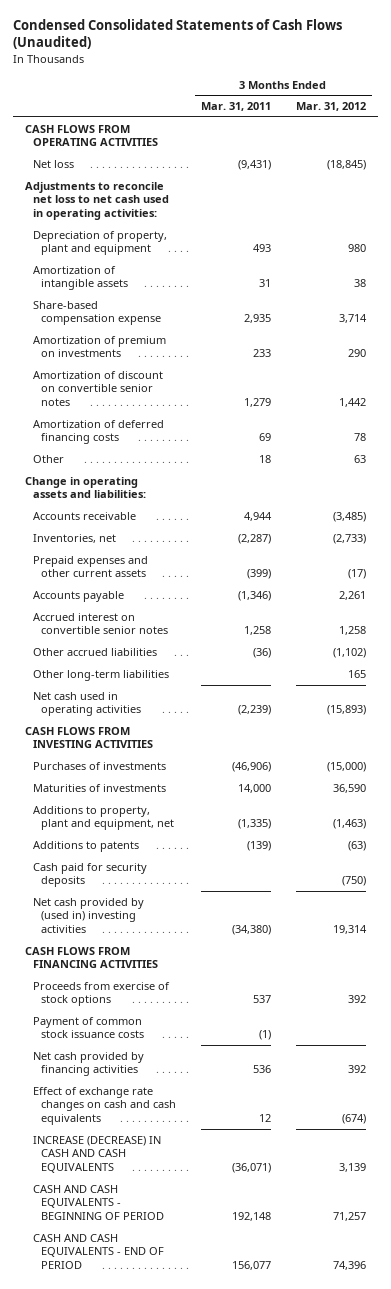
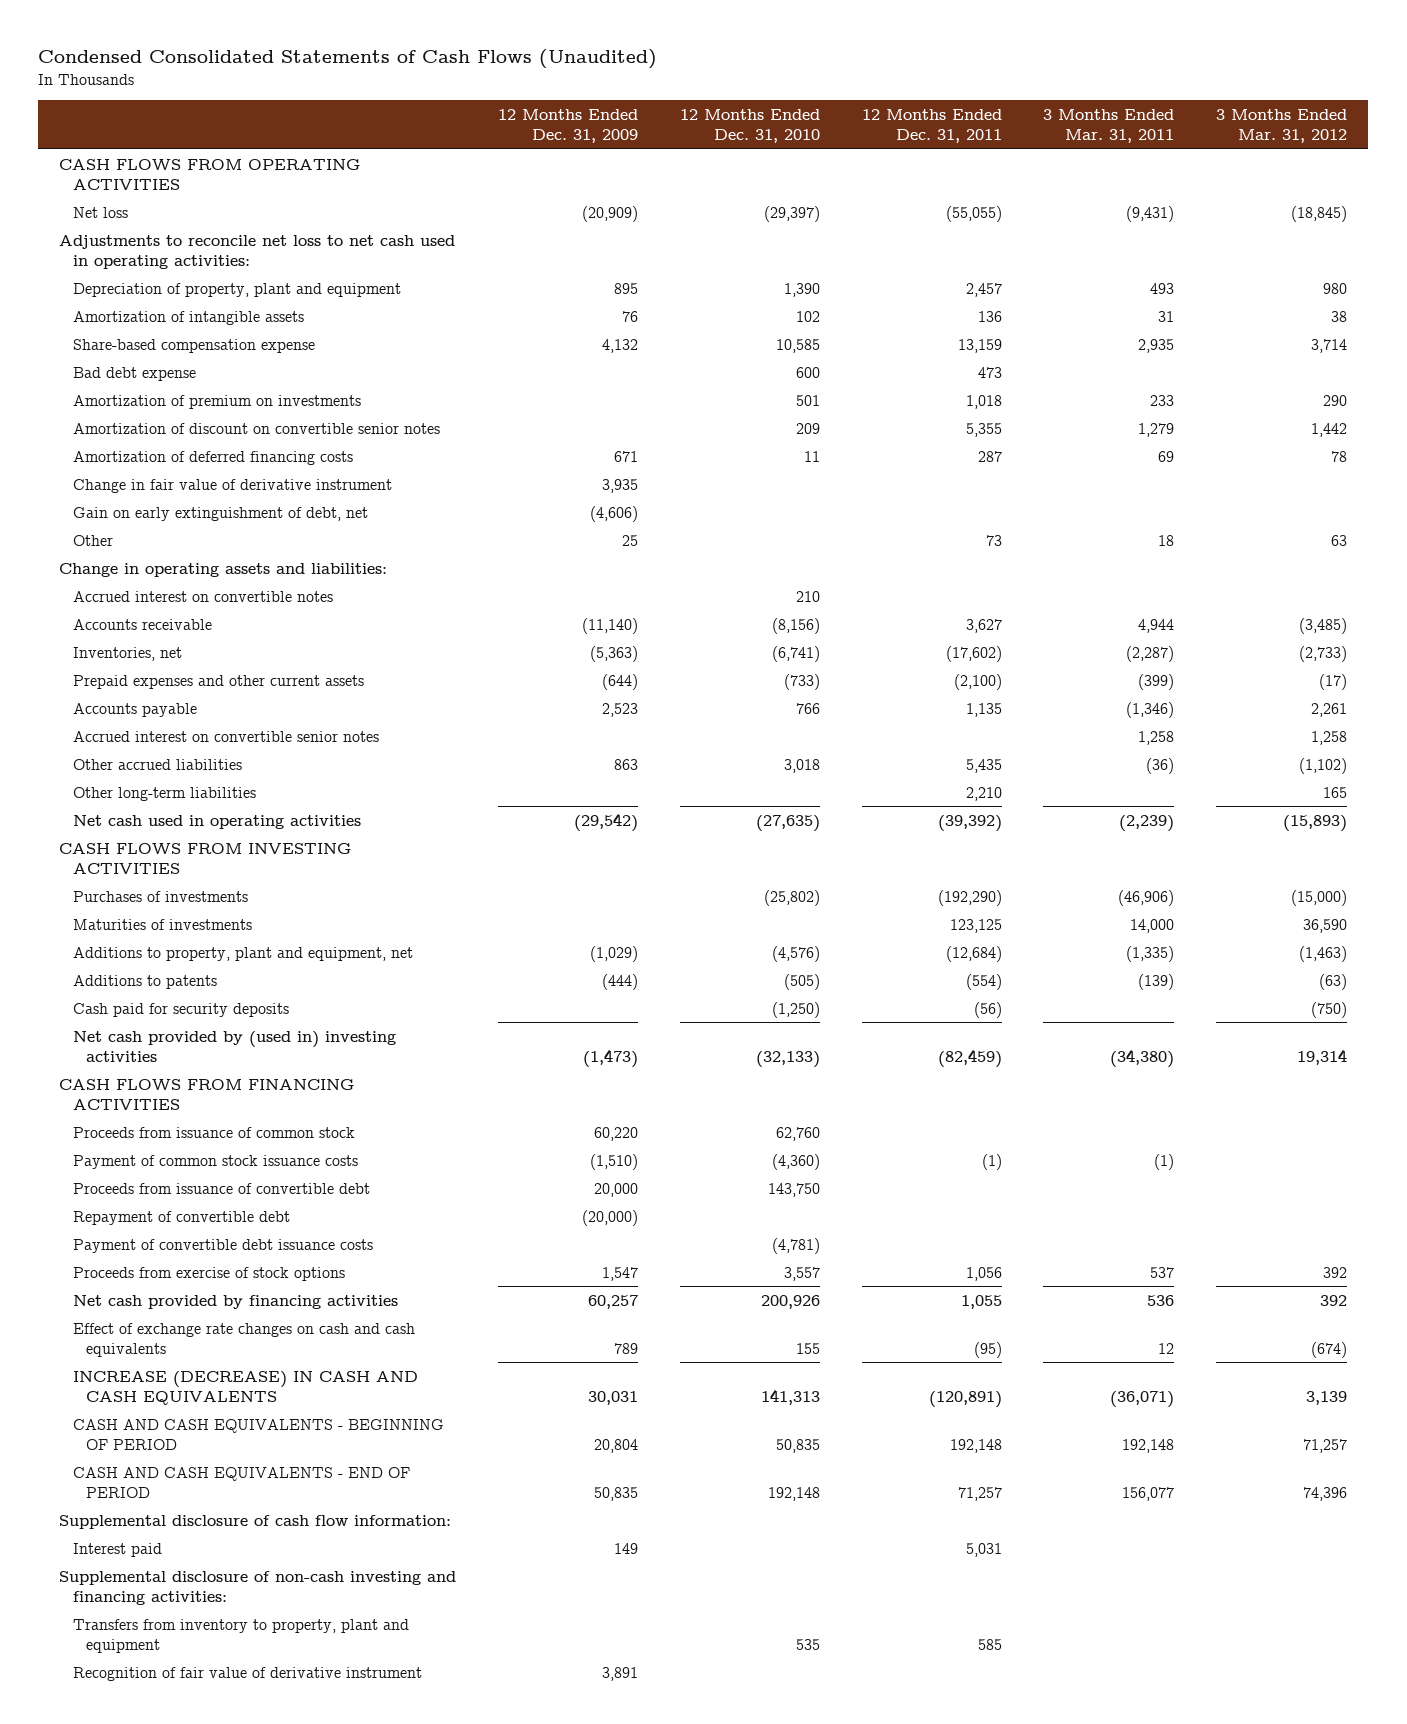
none -> [498,108,639,143] 12 Months Ended Dec. 31, 2009
none -> [679,108,820,143] 12 Months Ended Dec. 31, 2010
none -> [861,108,1002,143] 12 Months Ended Dec. 31, 2011
none -> [72,366,196,381] Bad debt expense
none -> [72,478,392,493] Change in fair value of derivative instrument
none -> [72,506,368,521] Gain on early extinguishment of debt, net
none -> [72,590,333,602] Accrued interest on convertible notes
none -> [72,1126,355,1138] Proceeds from issuance of common stock
none -> [72,1182,370,1194] Proceeds from issuance of convertible debt
none -> [72,1210,290,1225] Repayment of convertible debt
none -> [72,1238,373,1253] Payment of convertible debt issuance costs
[33,981,171,1007] Proceeds from exercise of stock options -> [72,1266,345,1281] Proceeds from exercise of stock options
none -> [59,1514,452,1529] Supplemental disclosure of cash flow information:
none -> [72,1542,162,1557] Interest paid
none -> [59,1570,457,1605] Supplemental disclosure of non-cash investing and financing activities:
none -> [72,1618,409,1653] Transfers from inventory to property, plant and equipment
none -> [72,1666,422,1681] Recognition of fair value of derivative instrument

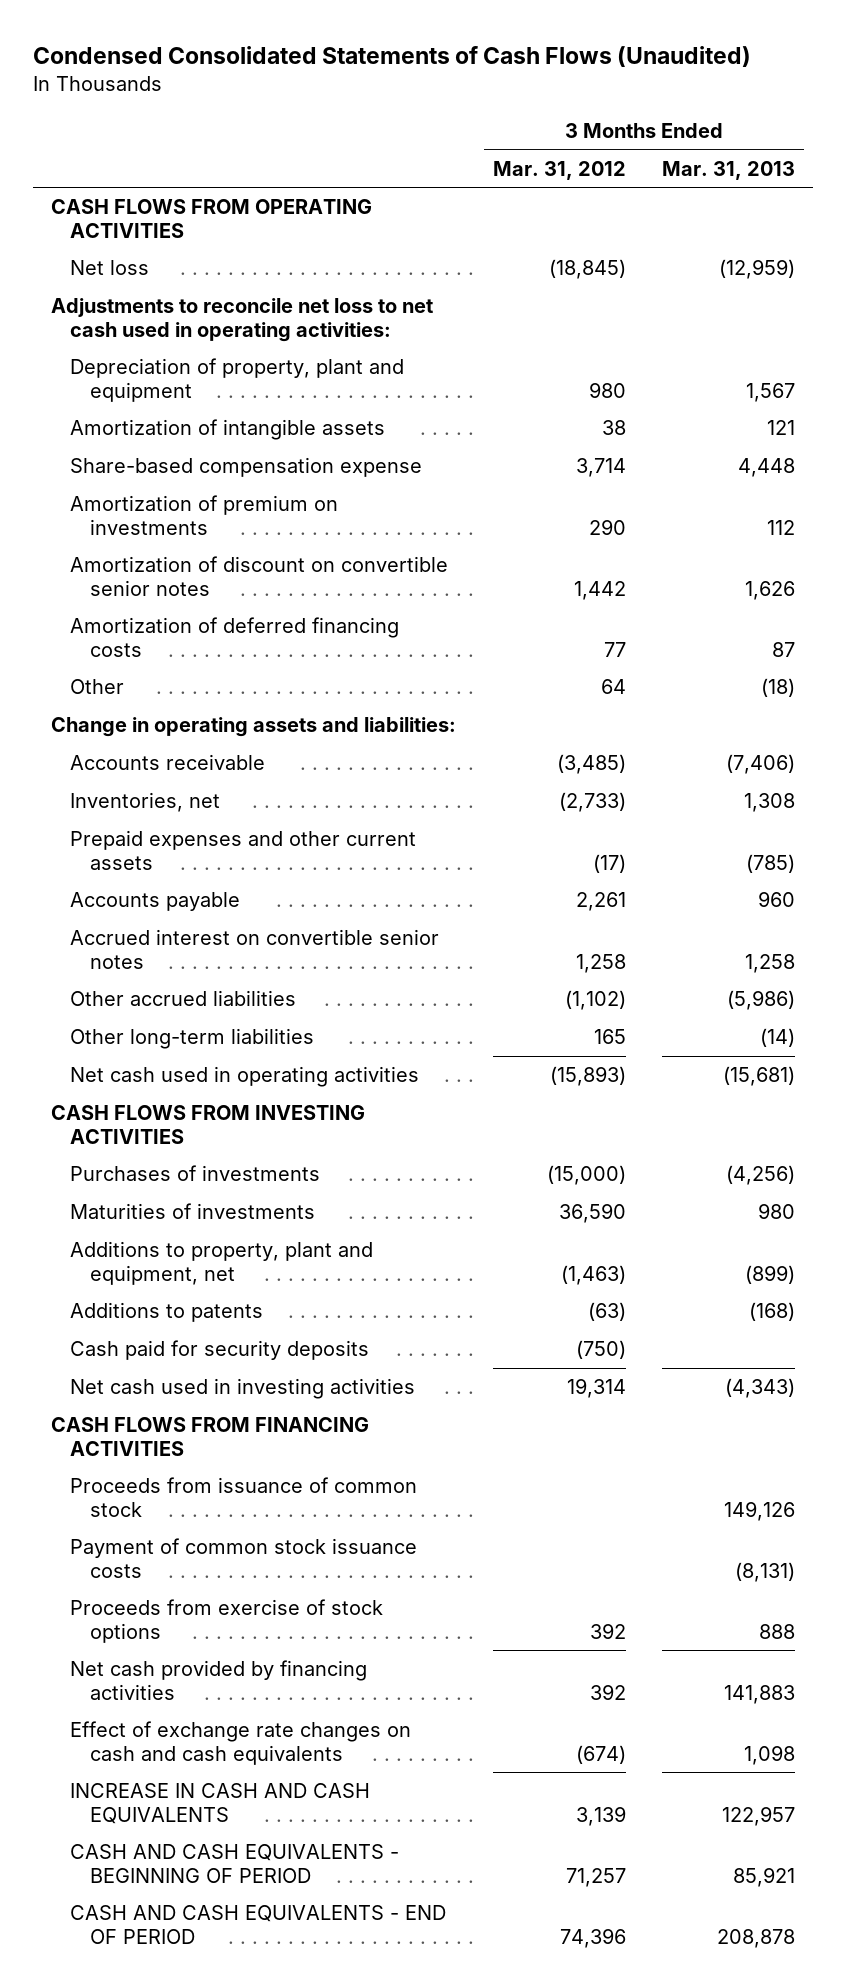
[498,108,639,143] 12 Months Ended Dec. 31, 2009 -> none
[679,108,820,143] 12 Months Ended Dec. 31, 2010 -> none
[861,108,1002,143] 12 Months Ended Dec. 31, 2011 -> none
[1043,108,1175,143] 3 Months Ended Mar. 31, 2011 -> none
none -> [662,160,796,180] Mar. 31, 2013
[72,366,196,381] Bad debt expense -> none
[72,478,392,493] Change in fair value of derivative instrument -> none
[72,506,368,521] Gain on early extinguishment of debt, net -> none
[1331,450,1348,462] 78 -> [603,641,626,657] 77
[1331,534,1348,546] 63 -> [600,679,626,695] 64
[72,590,333,602] Accrued interest on convertible notes -> none
[72,1030,396,1062] Net cash provided by (used in) investing activities -> [70,1378,416,1400] Net cash used in investing activities
[72,1182,370,1194] Proceeds from issuance of convertible debt -> none
[72,1210,290,1225] Repayment of convertible debt -> none
[72,1238,373,1253] Payment of convertible debt issuance costs -> none
[72,1370,418,1405] INCREASE (DECREASE) IN CASH AND CASH EQUIVALENTS -> [70,1783,371,1824] INCREASE IN CASH AND CASH EQUIVALENTS
[59,1514,452,1529] Supplemental disclosure of cash flow information: -> none
[72,1542,162,1557] Interest paid -> none
[59,1570,457,1605] Supplemental disclosure of non-cash investing and financing activities: -> none
[72,1618,409,1653] Transfers from inventory to property, plant and equipment -> none
[72,1666,422,1681] Recognition of fair value of derivative instrument -> none

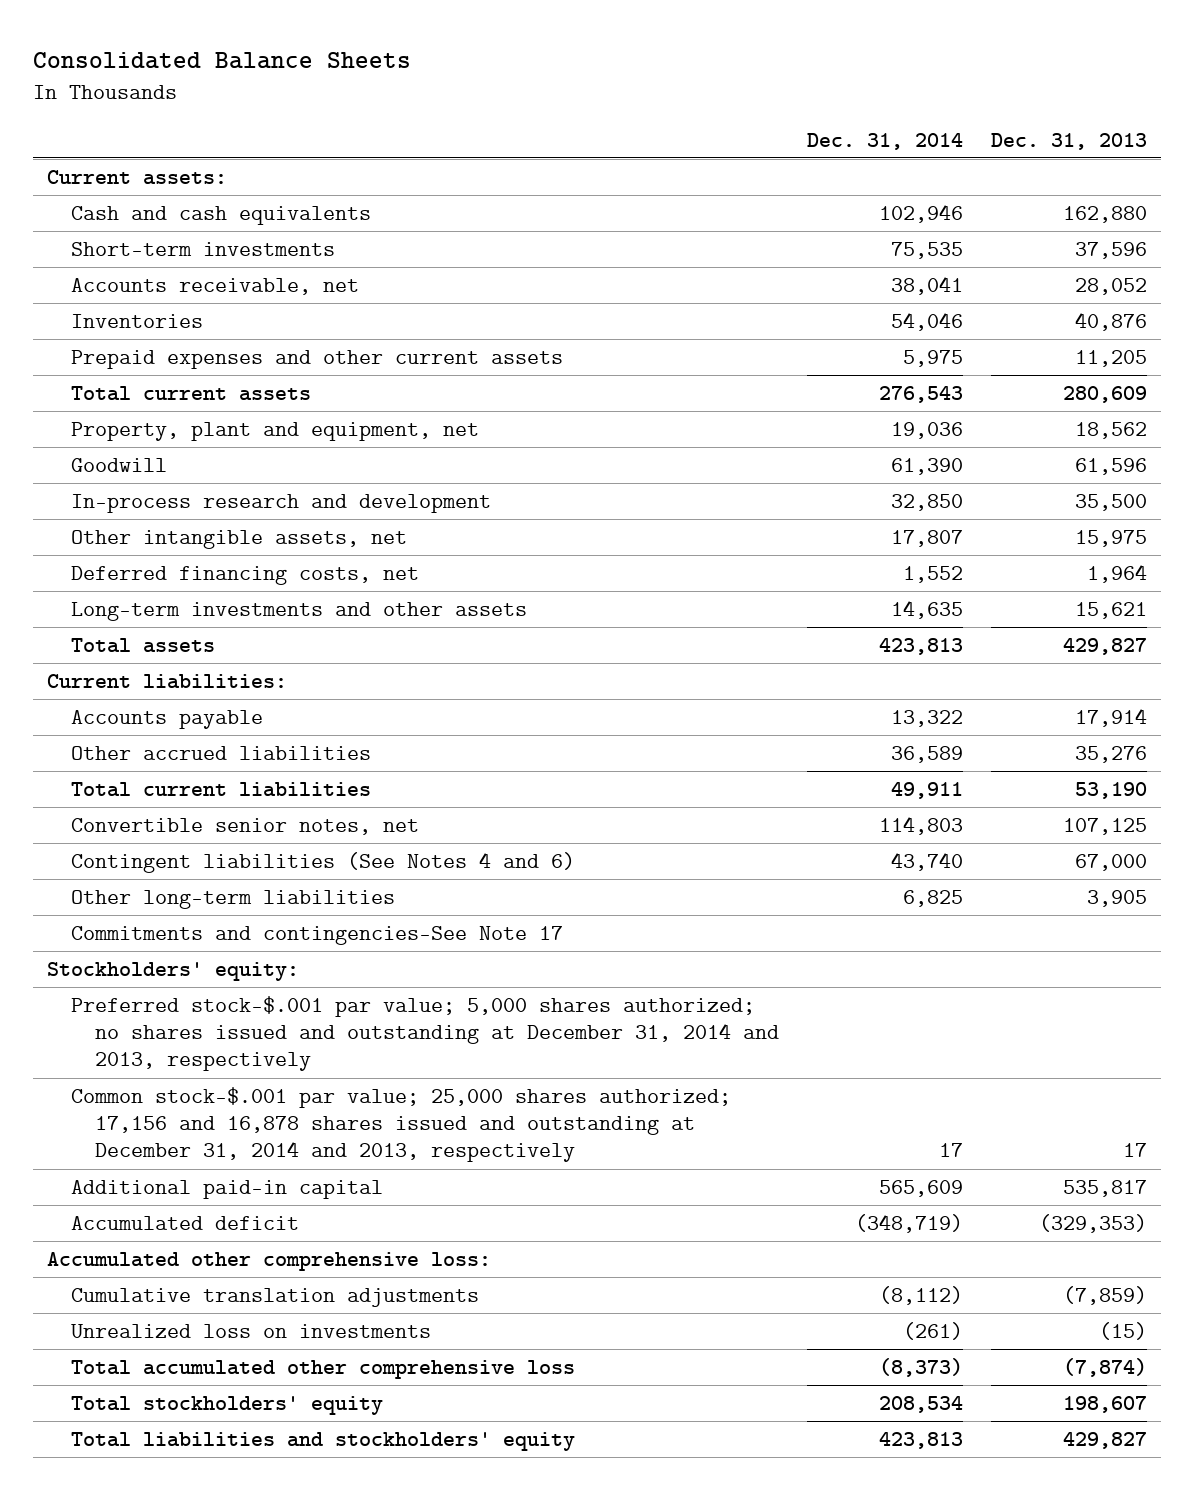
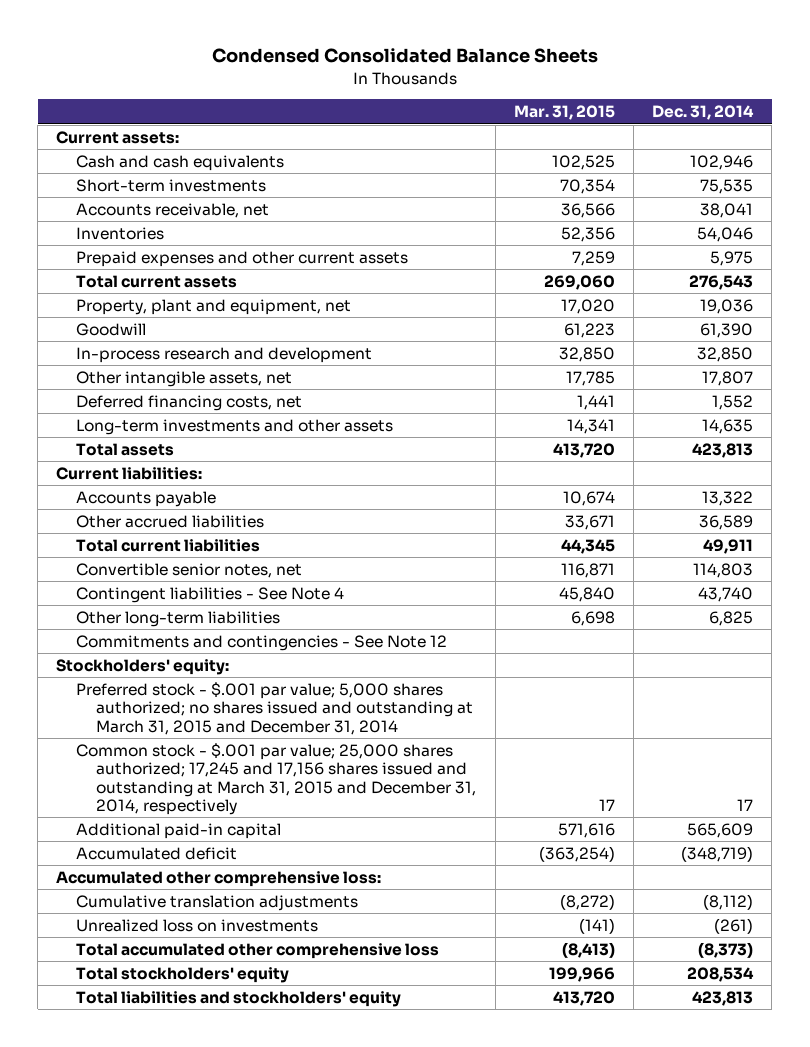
[32,51,411,69] Consolidated Balance Sheets -> [211,48,598,64] Condensed Consolidated Balance Sheets
[991,132,1148,150] Dec. 31, 2013 -> none
none -> [513,105,615,121] Mar. 31, 2015
[71,852,576,874] Contingent liabilities (See Notes 4 and 6) -> [76,586,345,603] Contingent liabilities - See Note 4
[71,926,564,946] Commitments and contingencies-See Note 17 -> [76,634,448,651] Commitments and contingencies - See Note 12
[71,996,780,1072] Preferred stock-$.001 par value; 5,000 shares authorized; no shares issued and outstanding at December 31, 2014 and 2013, respectively -> [76,681,474,735] Preferred stock - $.001 par value; 5,000 shares authorized; no shares issued and outstanding at March 31, 2015 and December 31, 2014
[71,1087,732,1163] Common stock-$.001 par value; 25,000 shares authorized; 17,156 and 16,878 shares issued and outstanding at December 31, 2014 and 2013, respectively -> [76,742,477,815] Common stock - $.001 par value; 25,000 shares authorized; 17,245 and 17,156 shares issued and outstanding at March 31, 2015 and December 31, 2014, respectively

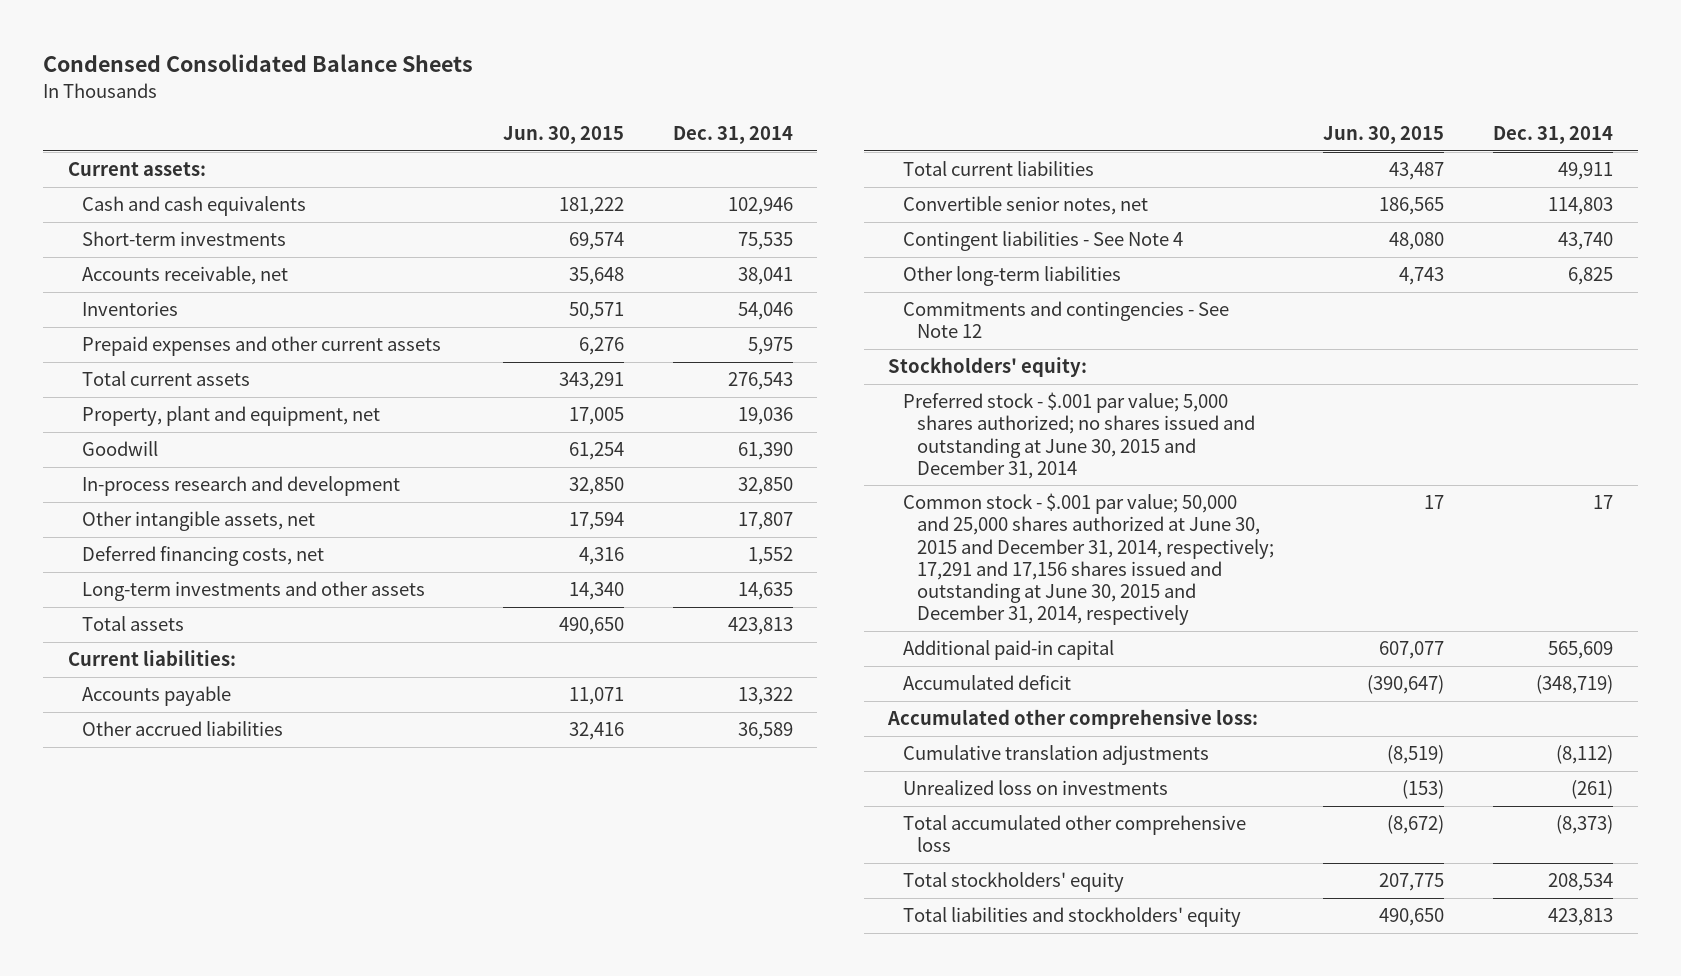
[513,105,615,121] Mar. 31, 2015 -> none
none -> [502,126,624,145] Jun. 30, 2015
[76,681,474,735] Preferred stock - $.001 par value; 5,000 shares authorized; no shares issued and outstanding at March 31, 2015 and December 31, 2014 -> [902,392,1256,479] Preferred stock - $.001 par value; 5,000 shares authorized; no shares issued and outstanding at June 30, 2015 and December 31, 2014
[76,742,477,815] Common stock - $.001 par value; 25,000 shares authorized; 17,245 and 17,156 shares issued and outstanding at March 31, 2015 and December 31, 2014, respectively -> [902,493,1275,626] Common stock - $.001 par value; 50,000 and 25,000 shares authorized at June 30, 2015 and December 31, 2014, respectively; 17,291 and 17,156 shares issued and outstanding at June 30, 2015 and December 31, 2014, respectively

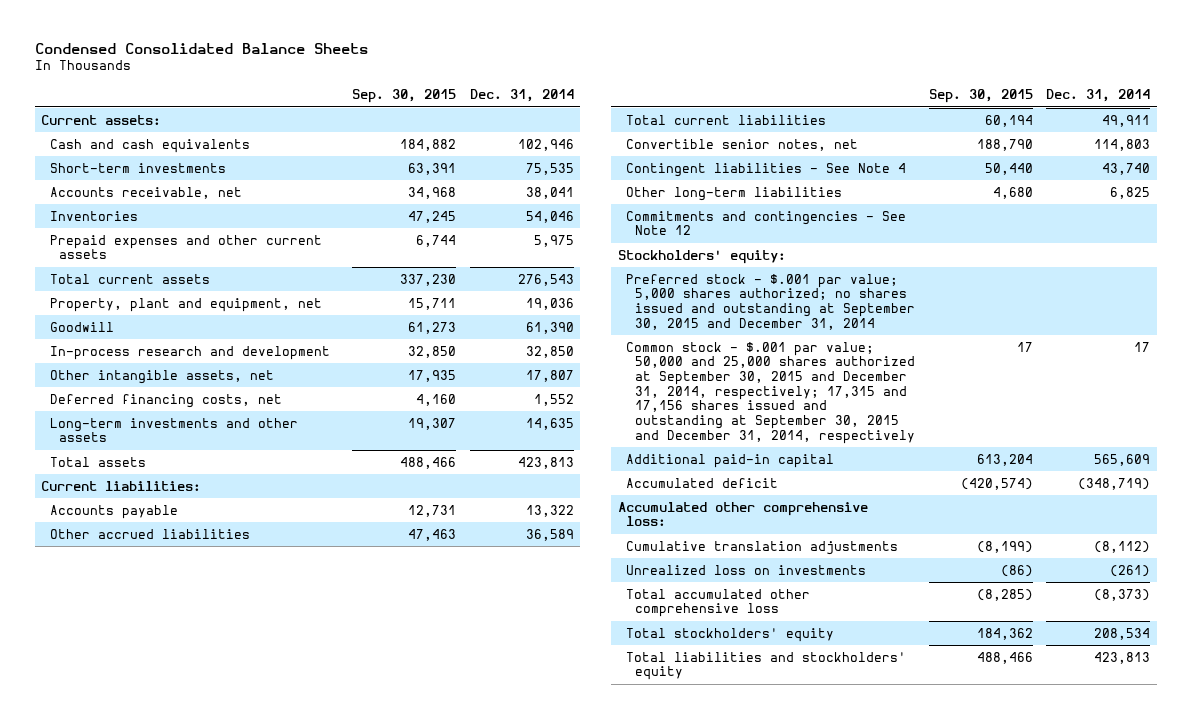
[502,126,624,145] Jun. 30, 2015 -> none
none -> [352,89,457,104] Sep. 30, 2015
[902,392,1256,479] Preferred stock - $.001 par value; 5,000 shares authorized; no shares issued and outstanding at June 30, 2015 and December 31, 2014 -> [626,273,916,330] Preferred stock - $.001 par value; 5,000 shares authorized; no shares issued and outstanding at September 30, 2015 and December 31, 2014
[902,493,1275,626] Common stock - $.001 par value; 50,000 and 25,000 shares authorized at June 30, 2015 and December 31, 2014, respectively; 17,291 and 17,156 shares issued and outstanding at June 30, 2015 and December 31, 2014, respectively -> [626,341,916,444] Common stock - $.001 par value; 50,000 and 25,000 shares authorized at September 30, 2015 and December 31, 2014, respectively; 17,315 and 17,156 shares issued and outstanding at September 30, 2015 and December 31, 2014, respectively

